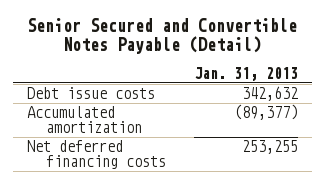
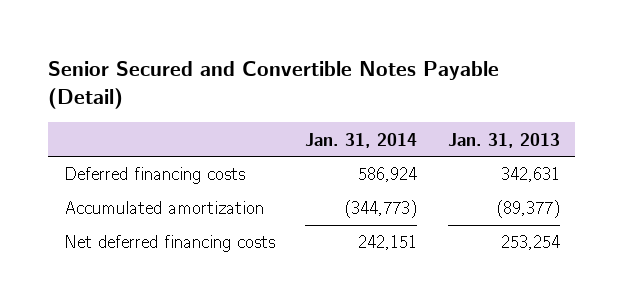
none -> [305,132,418,148] Jan. 31, 2014
[26,87,155,100] Debt issue costs -> none
none -> [63,167,245,185] Deferred financing costs
[241,140,298,155] 253,255 -> [500,235,560,251] 253,254

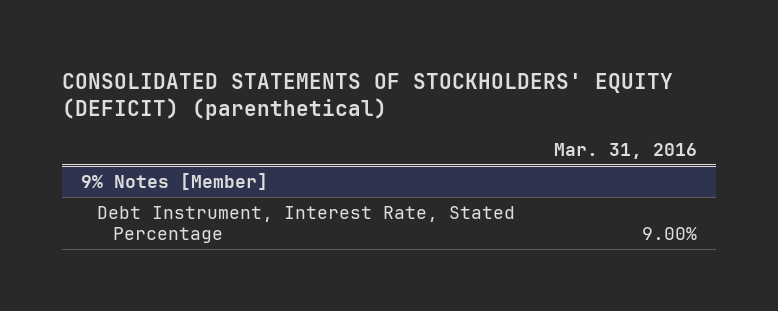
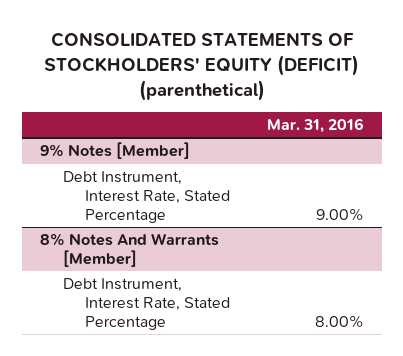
none -> [39,233,219,267] 8% Notes And Warrants [Member]
none -> [62,278,231,330] Debt Instrument, Interest Rate, Stated Percentage

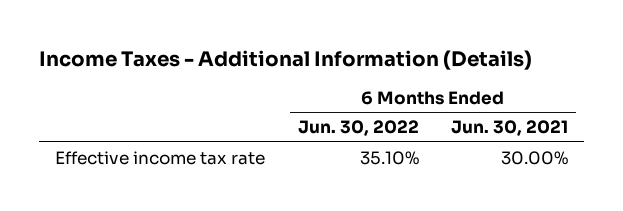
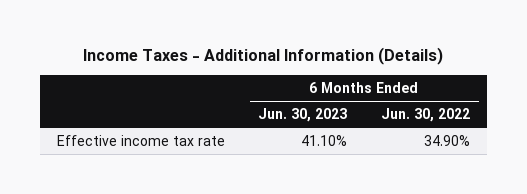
[450,120,568,137] Jun. 30, 2021 -> none
none -> [258,108,348,123] Jun. 30, 2023
[359,150,419,165] 35.10% -> [424,134,471,146] 34.90%

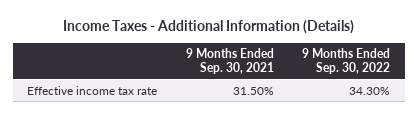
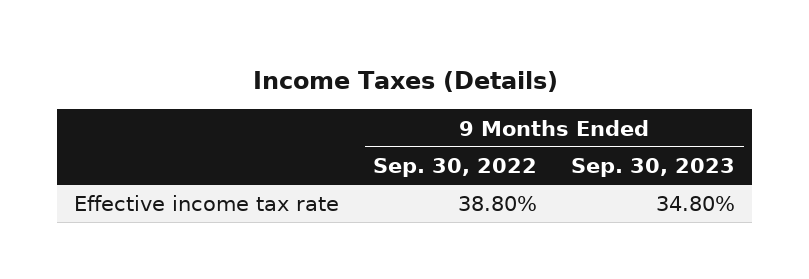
[62,20,354,35] Income Taxes - Additional Information (Details) -> [252,70,558,92] Income Taxes (Details)
[185,47,274,75] 9 Months Ended Sep. 30, 2021 -> none
none -> [571,157,736,177] Sep. 30, 2023
[349,86,391,95] 34.30% -> [458,196,538,212] 38.80%

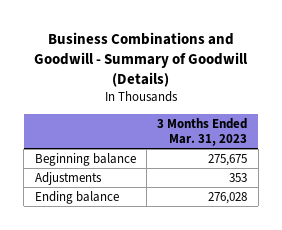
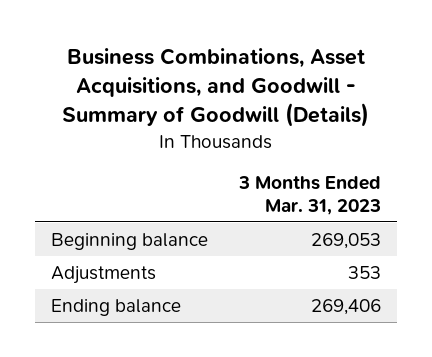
[33,31,248,87] Business Combinations and Goodwill - Summary of Goodwill (Details) -> [61,48,369,128] Business Combinations, Asset Acquisitions, and Goodwill - Summary of Goodwill (Details)
[208,153,248,166] 275,675 -> [310,232,381,249] 269,053
[208,191,248,204] 276,028 -> [310,298,381,315] 269,406

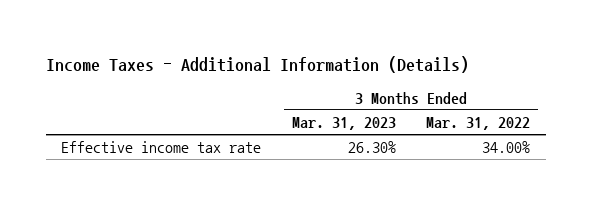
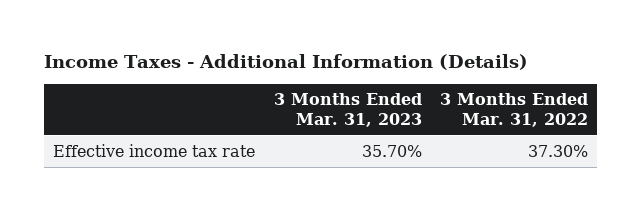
[347,141,396,154] 26.30% -> [361,145,422,158] 35.70%
[482,141,531,154] 34.00% -> [528,145,589,158] 37.30%

